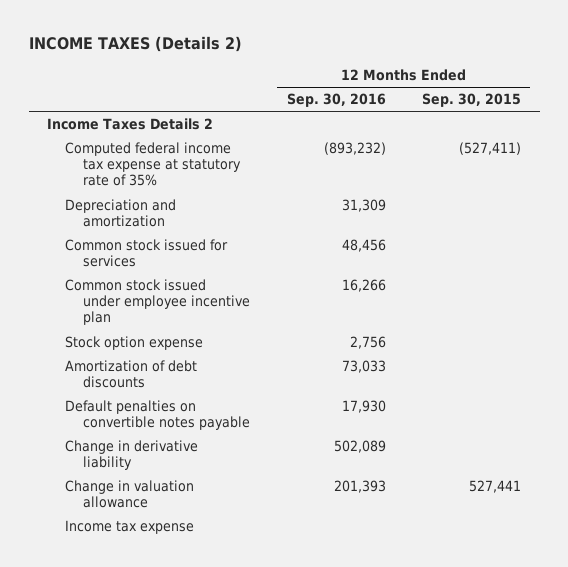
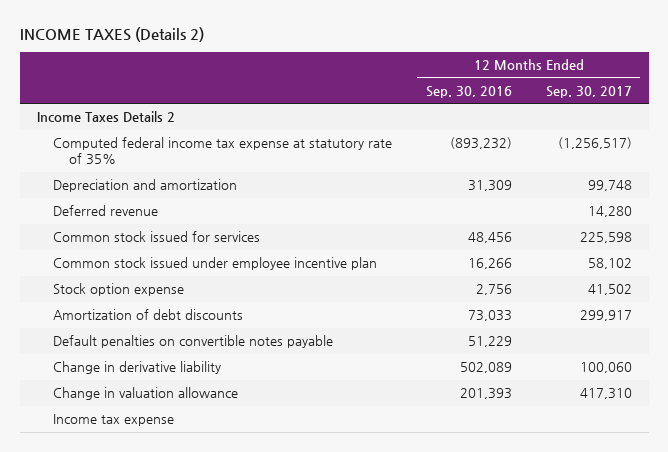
[422,93,522,108] Sep. 30, 2015 -> none
none -> [545,85,632,98] Sep. 30, 2017
none -> [52,205,158,217] Deferred revenue
[341,400,386,414] 17,930 -> [467,336,512,348] 51,229

